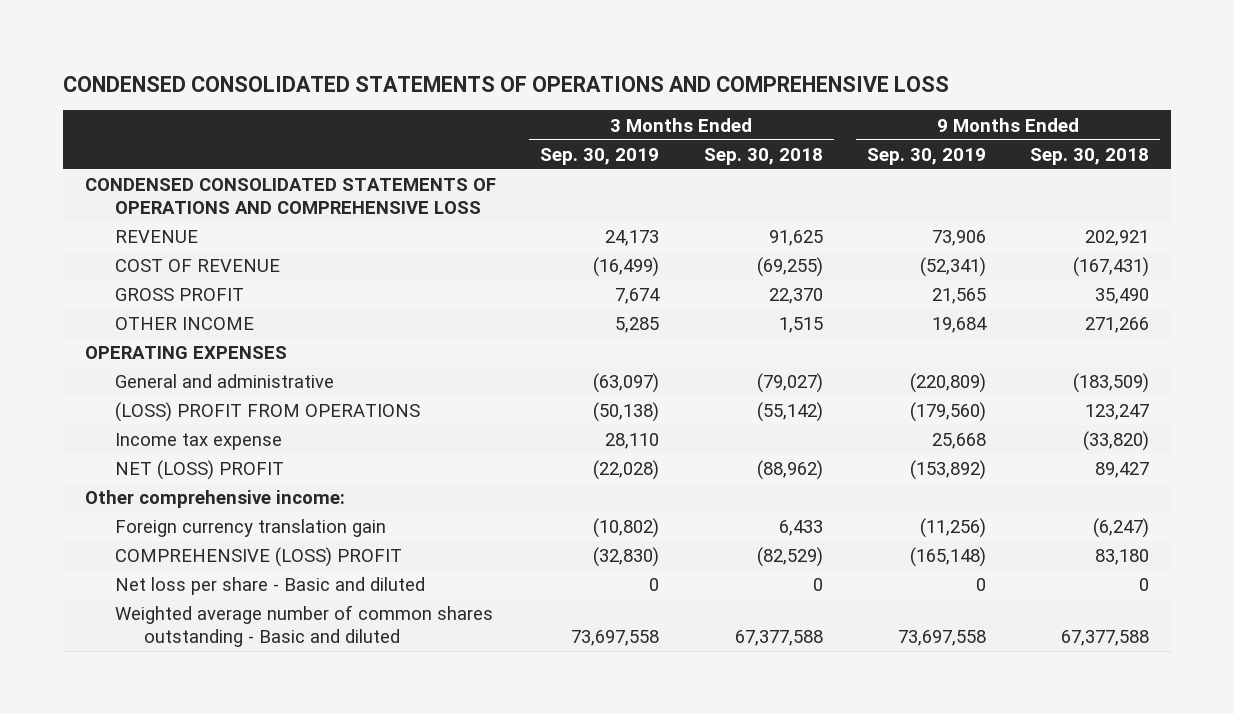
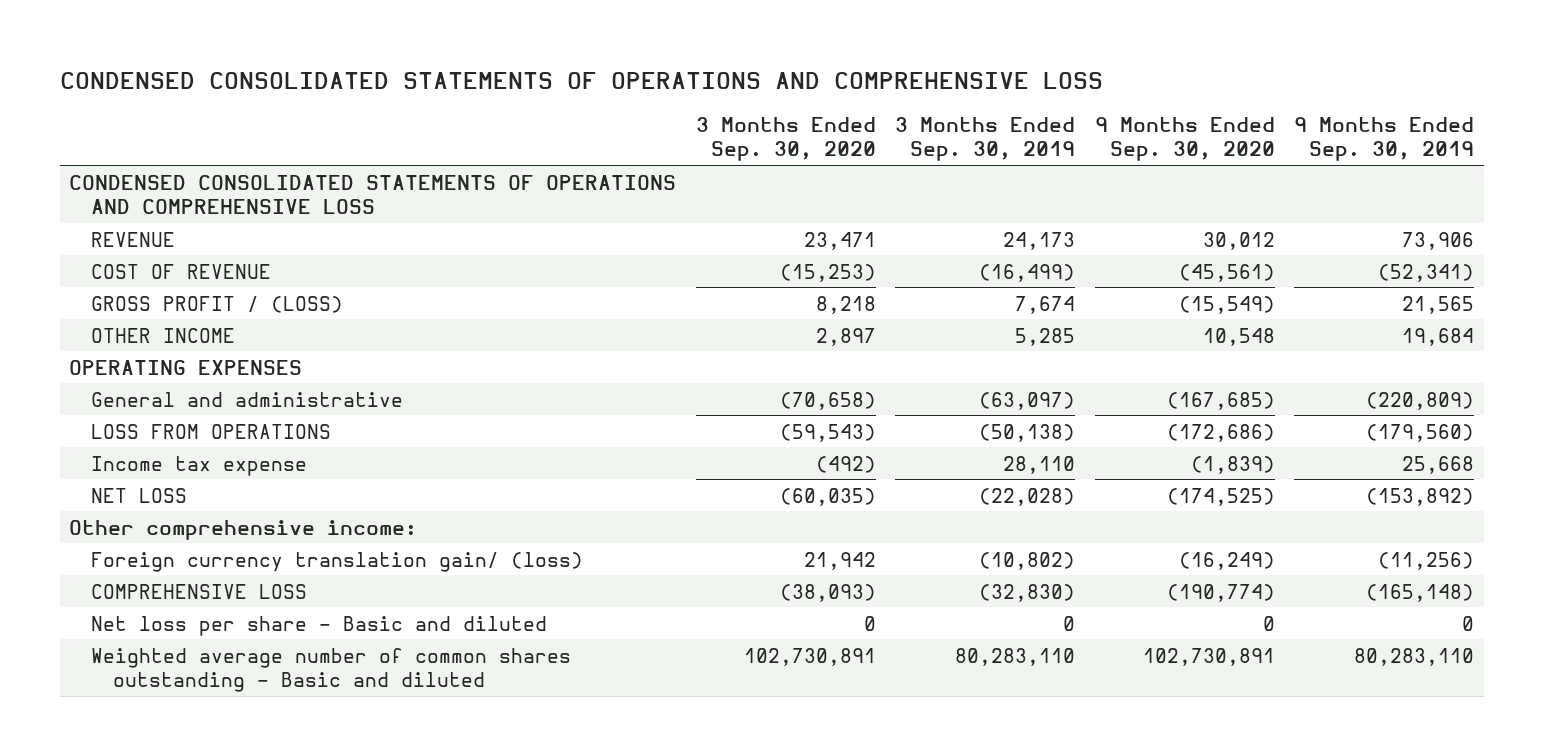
[703,147,823,165] Sep. 30, 2018 -> none
[1030,147,1150,165] Sep. 30, 2018 -> none
none -> [695,116,876,162] 3 Months Ended Sep. 30, 2020
none -> [1094,116,1275,162] 9 Months Ended Sep. 30, 2020
[114,288,244,302] GROSS PROFIT -> [91,295,344,313] GROSS PROFIT / (LOSS)
[114,402,420,423] (LOSS) PROFIT FROM OPERATIONS -> [91,423,332,439] LOSS FROM OPERATIONS
[114,460,284,481] NET (LOSS) PROFIT -> [91,487,188,503] NET LOSS
[114,519,386,538] Foreign currency translation gain -> [91,551,584,572] Foreign currency translation gain/ (loss)
[114,547,402,568] COMPREHENSIVE (LOSS) PROFIT -> [91,583,308,599] COMPREHENSIVE LOSS
[571,630,660,647] 73,697,558 -> [955,647,1076,666] 80,283,110
[897,630,986,647] 73,697,558 -> [1354,647,1475,666] 80,283,110

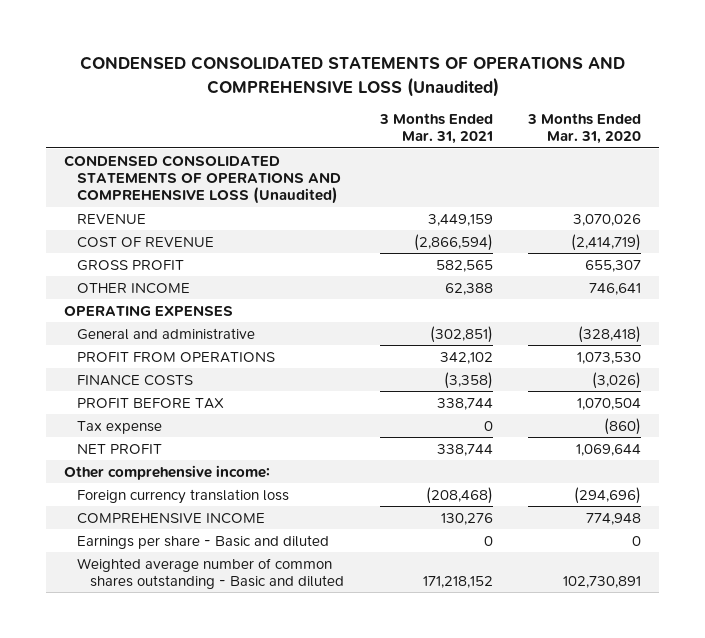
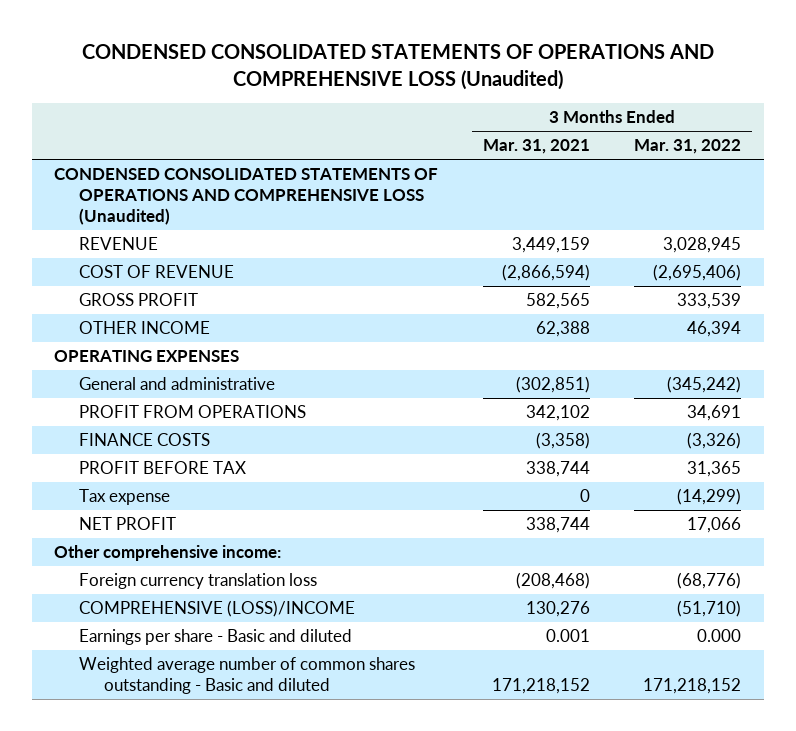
[527,113,642,145] 3 Months Ended Mar. 31, 2020 -> none
none -> [634,139,742,155] Mar. 31, 2022
[77,512,266,524] COMPREHENSIVE INCOME -> [79,600,356,618] COMPREHENSIVE (LOSS)/INCOME
[483,535,493,546] 0 -> [545,629,590,643] 0.001

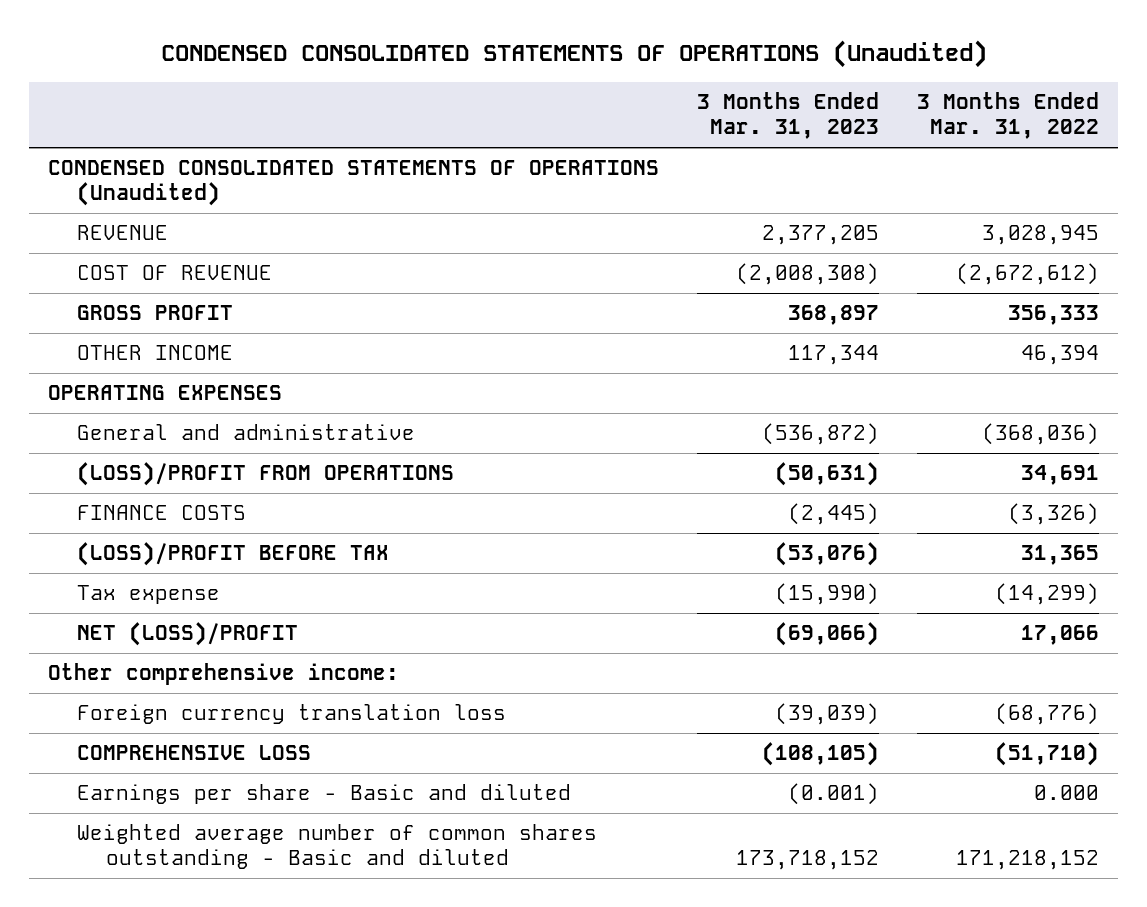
[81,44,714,90] CONDENSED CONSOLIDATED STATEMENTS OF OPERATIONS AND COMPREHENSIVE LOSS (Unaudited) -> [160,40,987,69] CONDENSED CONSOLIDATED STATEMENTS OF OPERATIONS (Unaudited)
[482,139,590,155] Mar. 31, 2021 -> none
none -> [697,92,880,140] 3 Months Ended Mar. 31, 2023
[54,168,439,225] CONDENSED CONSOLIDATED STATEMENTS OF OPERATIONS AND COMPREHENSIVE LOSS (Unaudited) -> [48,160,660,207] CONDENSED CONSOLIDATED STATEMENTS OF OPERATIONS (Unaudited)
[653,264,742,282] (2,695,406) -> [956,263,1100,286] (2,672,612)
[677,293,742,310] 333,539 -> [1008,305,1100,326] 356,333
[667,376,742,394] (345,242) -> [982,423,1100,446] (368,036)
[79,405,307,419] PROFIT FROM OPERATIONS -> [77,462,455,487] (LOSS)/PROFIT FROM OPERATIONS
[79,461,247,475] PROFIT BEFORE TAX -> [77,542,390,567] (LOSS)/PROFIT BEFORE TAX
[79,517,177,531] NET PROFIT -> [77,622,299,647] NET (LOSS)/PROFIT
[79,600,356,618] COMPREHENSIVE (LOSS)/INCOME -> [77,745,312,761] COMPREHENSIVE LOSS

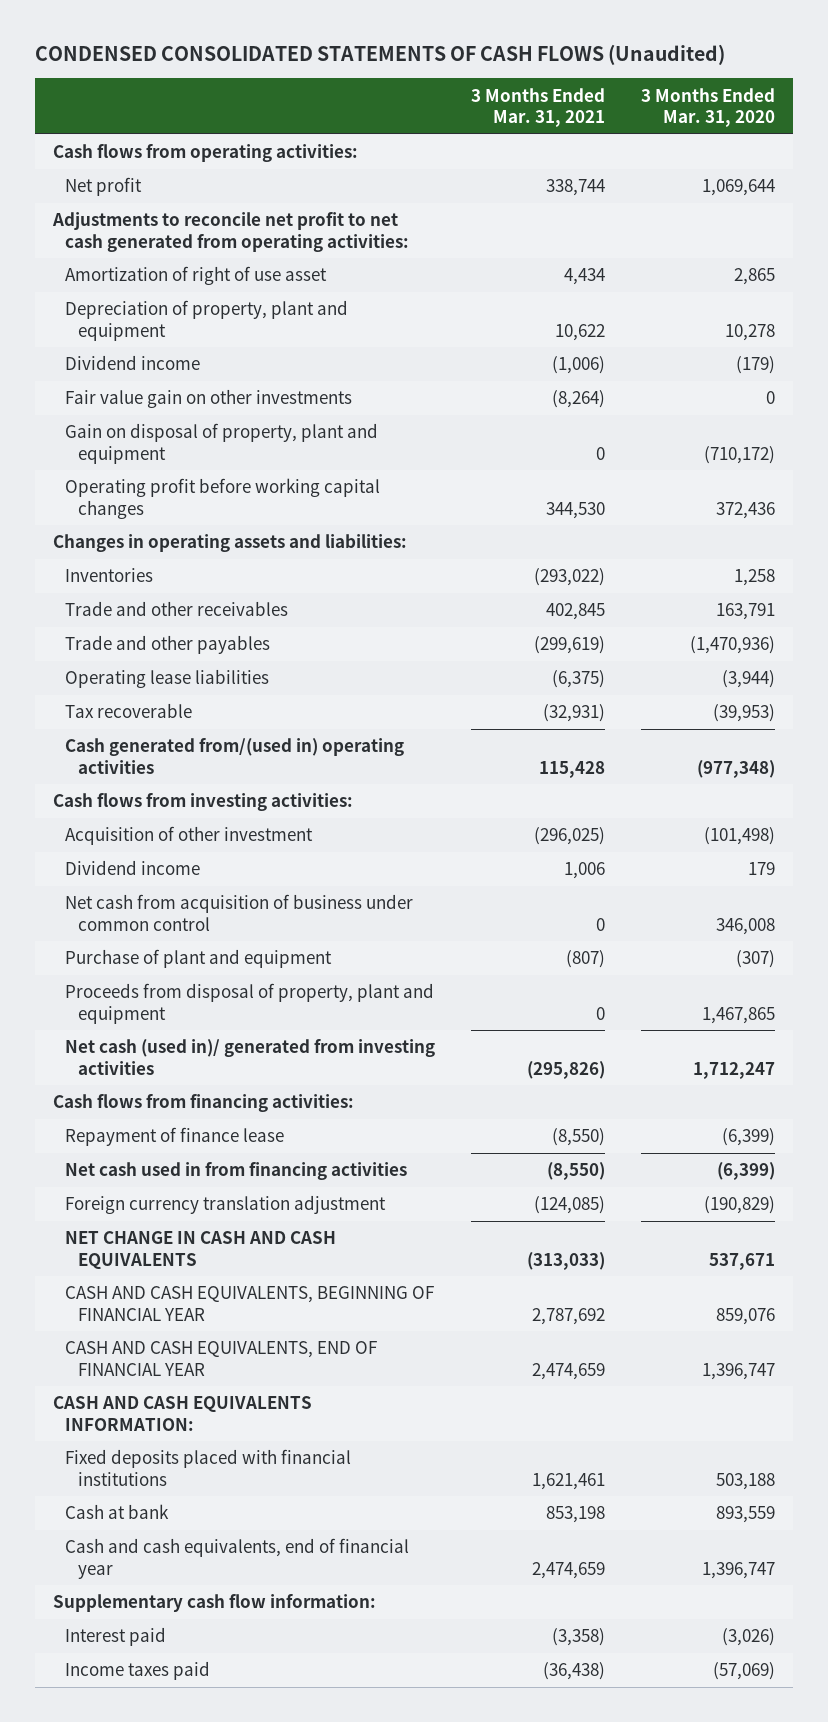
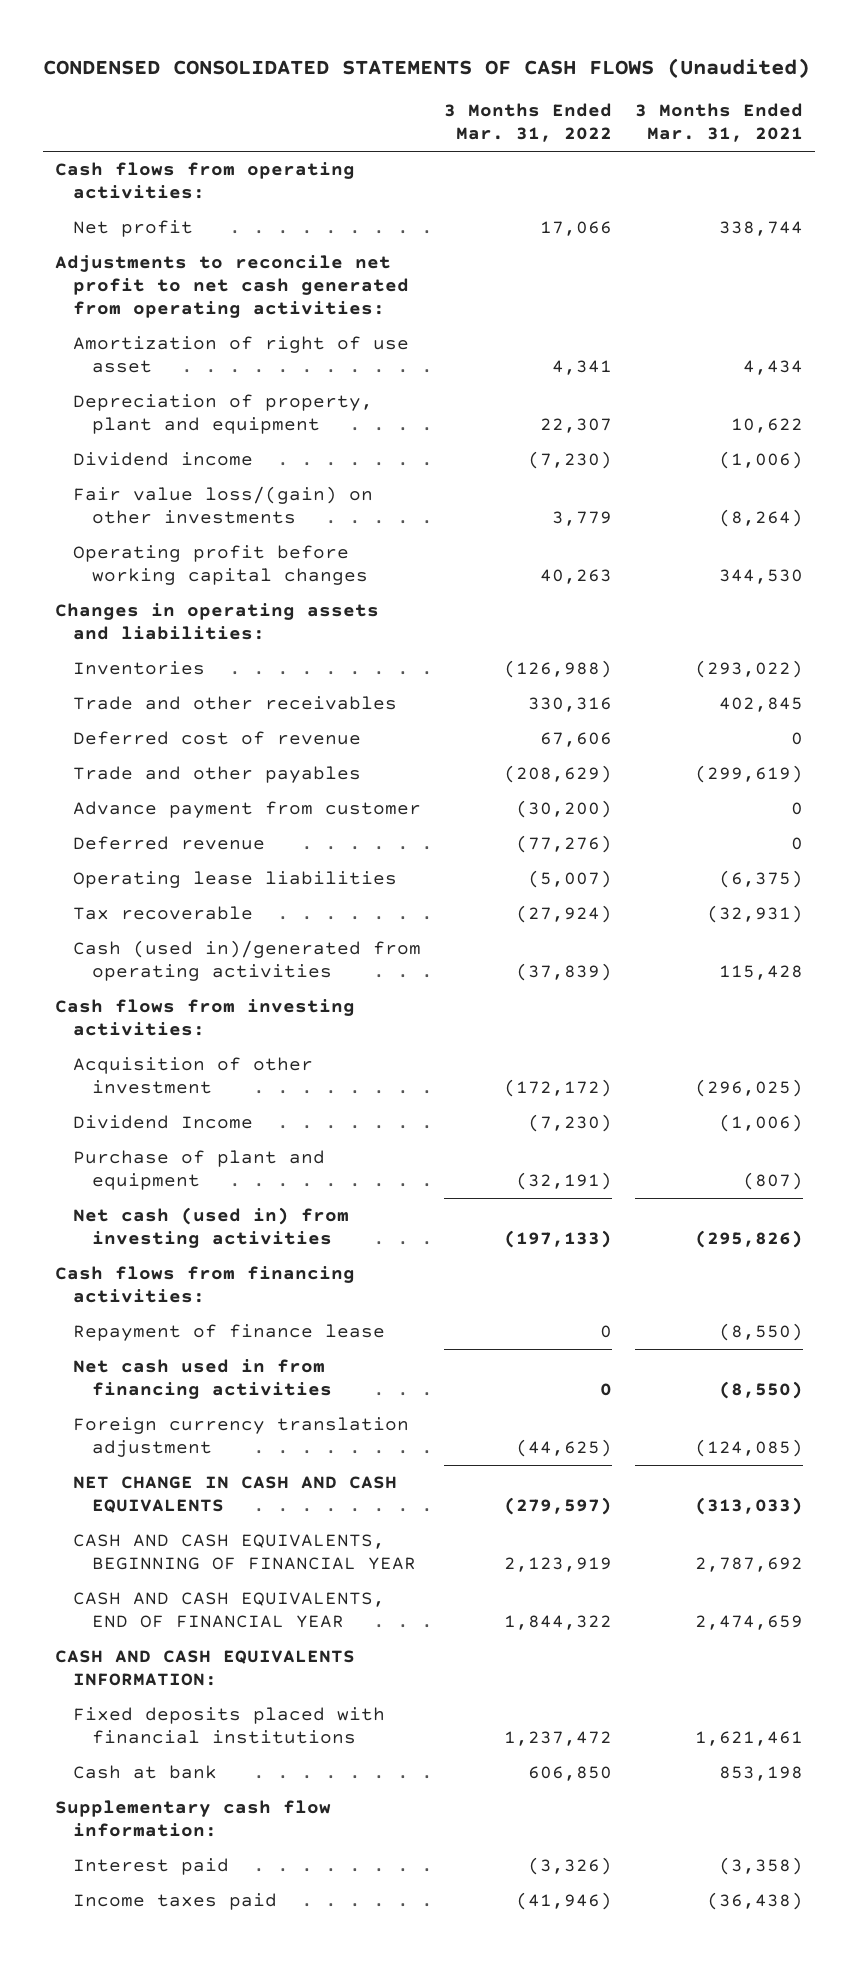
[641,87,776,128] 3 Months Ended Mar. 31, 2020 -> none
none -> [444,103,613,143] 3 Months Ended Mar. 31, 2022
[65,423,379,464] Gain on disposal of property, plant and equipment -> none
[65,389,353,409] Fair value gain on other investments -> [73,486,374,525] Fair value loss/(gain) on other investments
none -> [73,731,362,746] Deferred cost of revenue
none -> [73,801,422,819] Advance payment from customer
none -> [73,836,266,851] Deferred revenue
[65,738,405,774] Cash generated from/(used in) operating activities -> [73,940,422,982] Cash (used in)/generated from operating activities
[65,894,414,931] Net cash from acquisition of business under common control -> none
[65,860,201,876] Dividend income -> [73,1115,254,1130] Dividend Income
[564,862,606,880] 1,006 -> [719,1114,804,1133] (1,006)
[65,983,435,1024] Proceeds from disposal of property, plant and equipment -> none
[65,1039,436,1075] Net cash (used in)/ generated from investing activities -> [73,1207,350,1249] Net cash (used in) from investing activities
[65,1538,410,1579] Cash and cash equivalents, end of financial year -> none

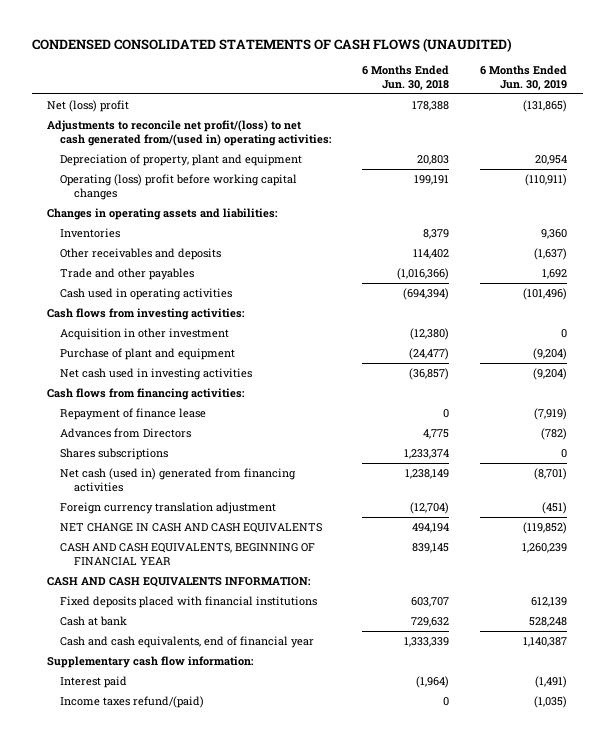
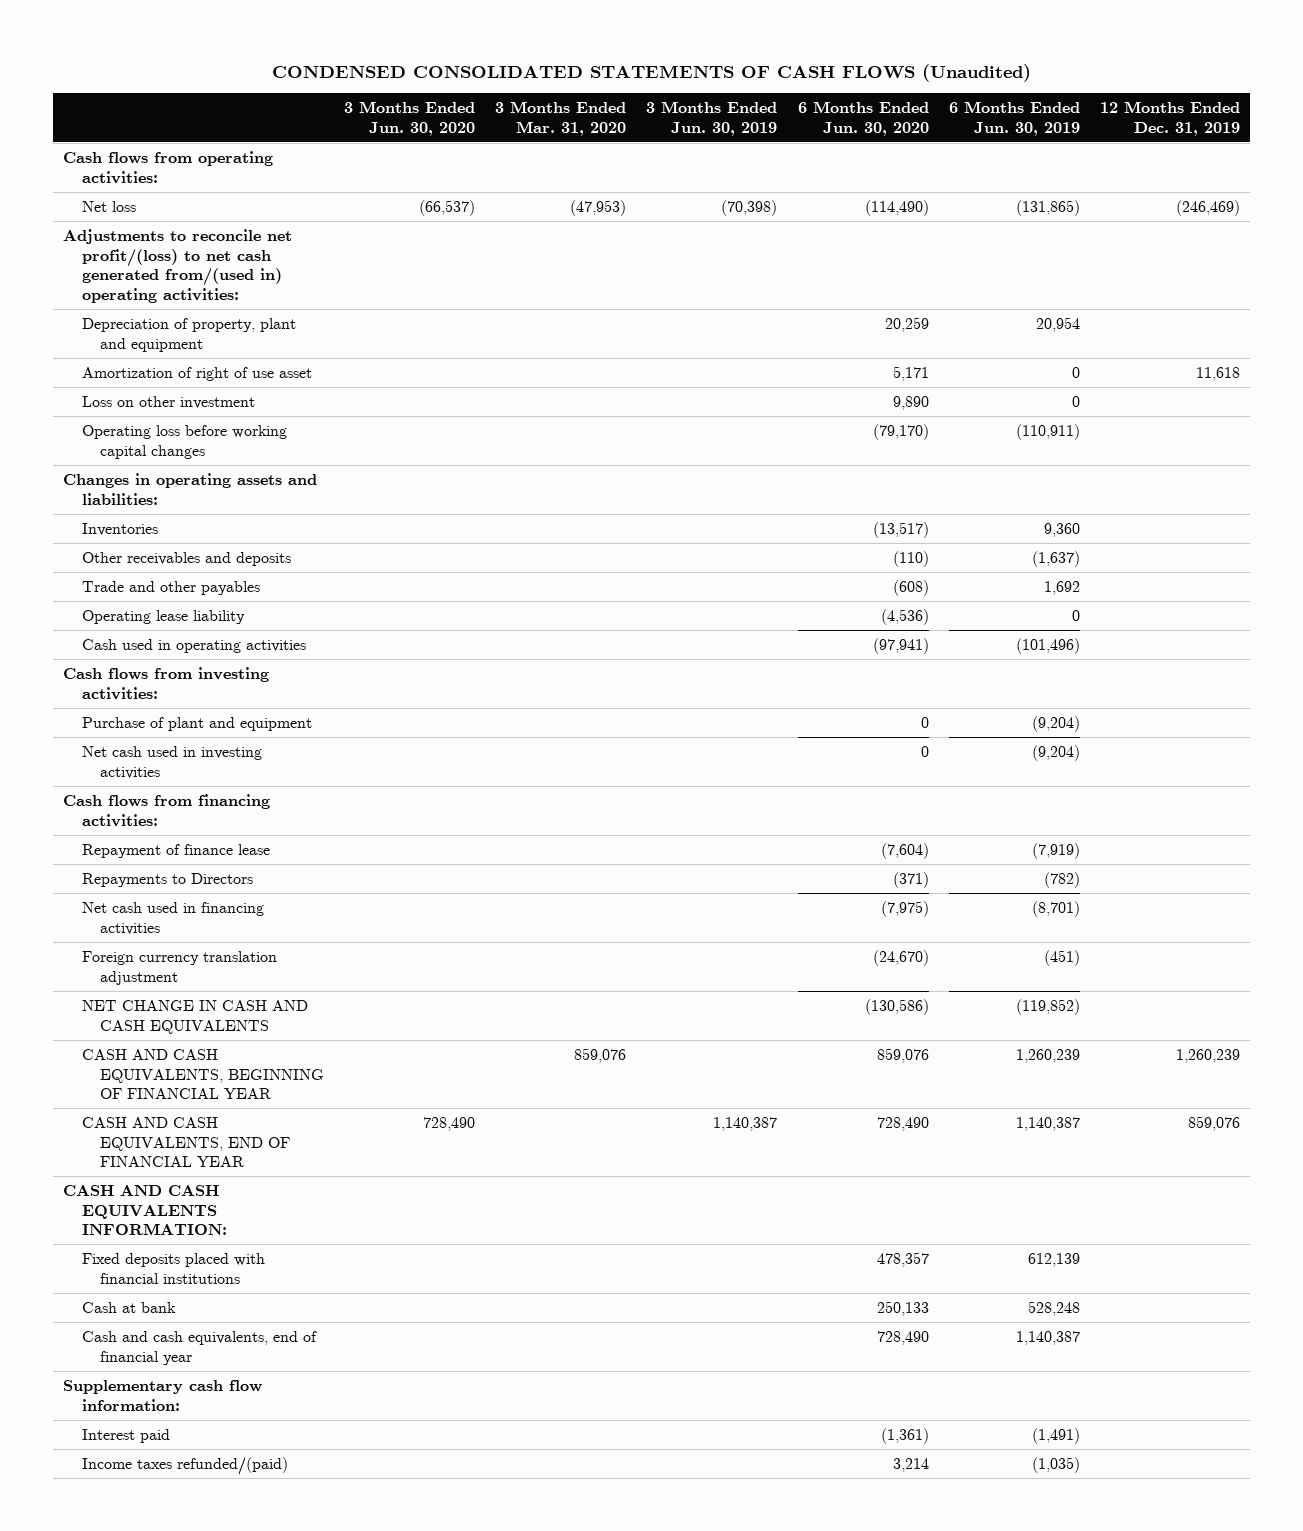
[31,38,512,53] CONDENSED CONSOLIDATED STATEMENTS OF CASH FLOWS (UNAUDITED) -> [271,63,1031,82] CONDENSED CONSOLIDATED STATEMENTS OF CASH FLOWS (Unaudited)
[362,65,450,90] 6 Months Ended Jun. 30, 2018 -> none
none -> [344,101,476,136] 3 Months Ended Jun. 30, 2020
none -> [495,101,627,136] 3 Months Ended Mar. 31, 2020
none -> [646,101,778,136] 3 Months Ended Jun. 30, 2019
none -> [797,101,929,136] 6 Months Ended Jun. 30, 2020
none -> [1099,101,1240,136] 12 Months Ended Dec. 31, 2019
none -> [63,150,274,184] Cash flows from operating activities:
[47,99,130,112] Net (loss) profit -> [81,200,136,212] Net loss
none -> [81,366,312,381] Amortization of right of use asset
none -> [81,395,255,409] Loss on other investment
[60,173,298,200] Operating (loss) profit before working capital changes -> [81,424,287,459] Operating loss before working capital changes
none -> [81,609,245,624] Operating lease liability
[60,327,230,340] Acquisition in other investment -> none
[60,447,169,460] Shares subscriptions -> none
[60,427,192,438] Advances from Directors -> [81,872,253,887] Repayments to Directors
[60,467,297,492] Net cash (used in) generated from financing activities -> [81,901,264,935] Net cash used in financing activities
none -> [81,1116,291,1168] CASH AND CASH EQUIVALENTS, END OF FINANCIAL YEAR
[60,695,205,708] Income taxes refund/(paid) -> [81,1456,288,1475] Income taxes refunded/(paid)

